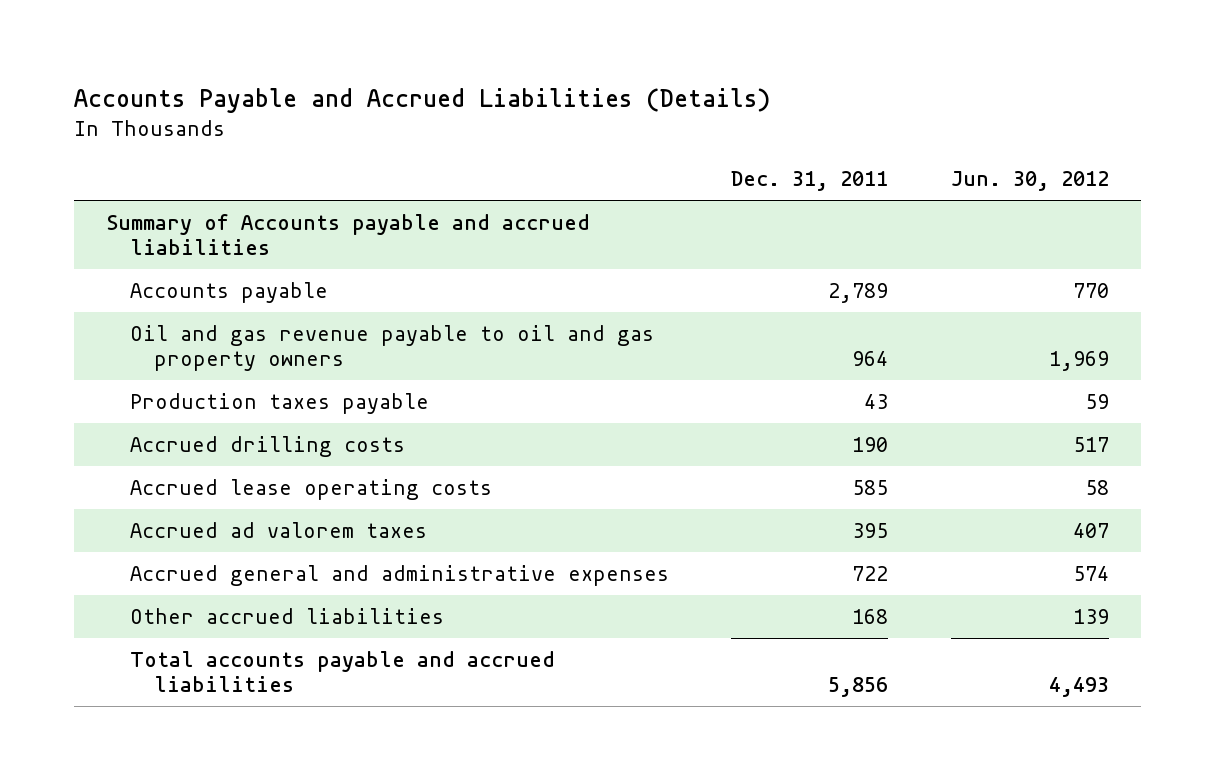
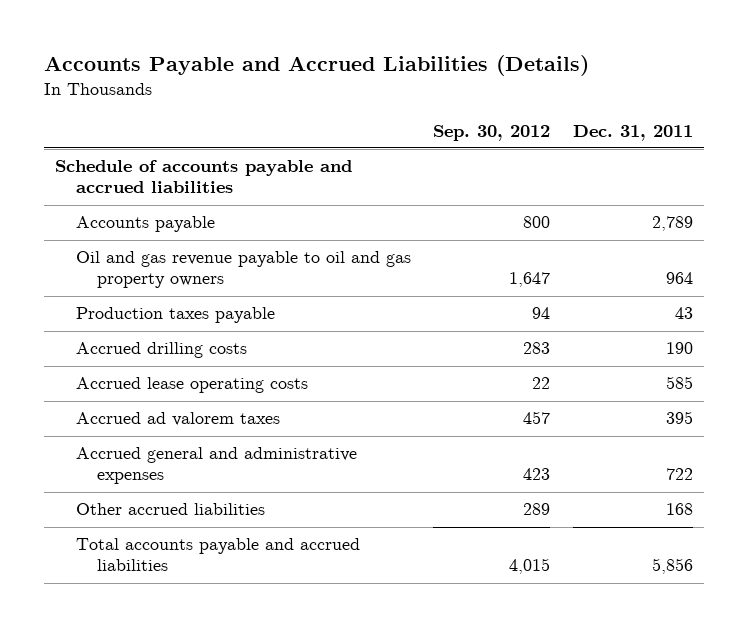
[951,171,1110,192] Jun. 30, 2012 -> none
none -> [433,124,551,141] Sep. 30, 2012
[105,213,590,256] Summary of Accounts payable and accrued liabilities -> [54,160,352,194] Schedule of accounts payable and accrued liabilities

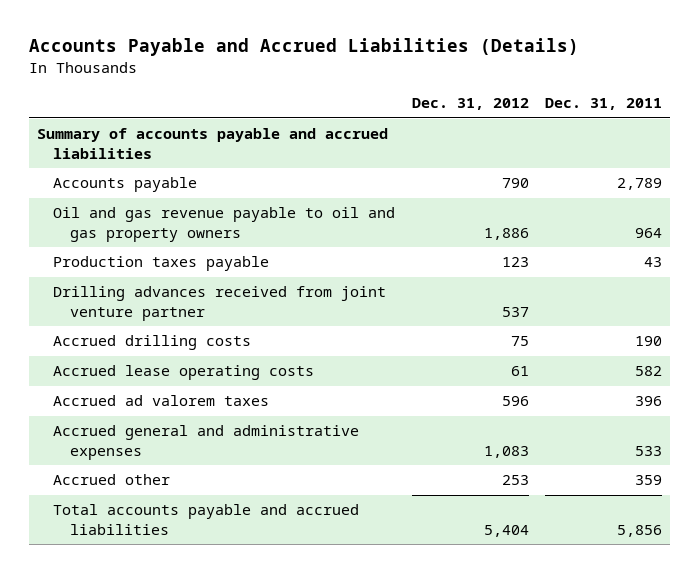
[433,124,551,141] Sep. 30, 2012 -> none
none -> [411,98,529,111] Dec. 31, 2012
[54,160,352,194] Schedule of accounts payable and accrued liabilities -> [36,128,388,159] Summary of accounts payable and accrued liabilities
none -> [53,286,387,321] Drilling advances received from joint venture partner
[665,376,693,390] 585 -> [634,366,662,377] 582
[665,411,693,425] 395 -> [634,396,662,407] 396
[665,468,693,481] 722 -> [634,445,662,456] 533
[75,503,265,516] Other accrued liabilities -> [53,474,171,486] Accrued other
[665,503,693,516] 168 -> [634,475,662,486] 359

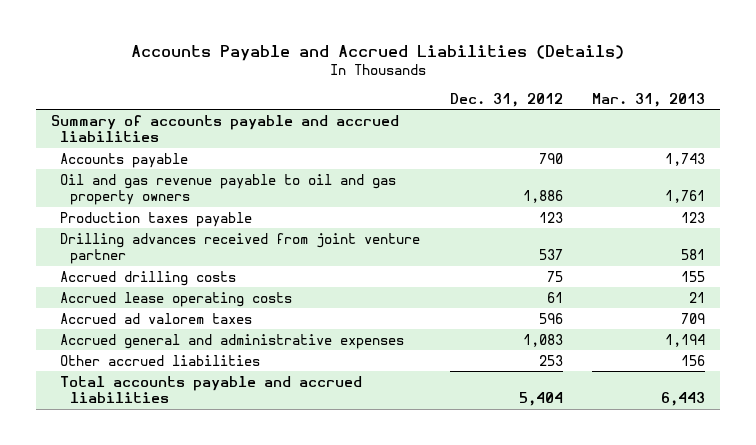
[544,98,662,111] Dec. 31, 2011 -> none
none -> [591,92,705,107] Mar. 31, 2013
[53,474,171,486] Accrued other -> [60,354,261,366] Other accrued liabilities

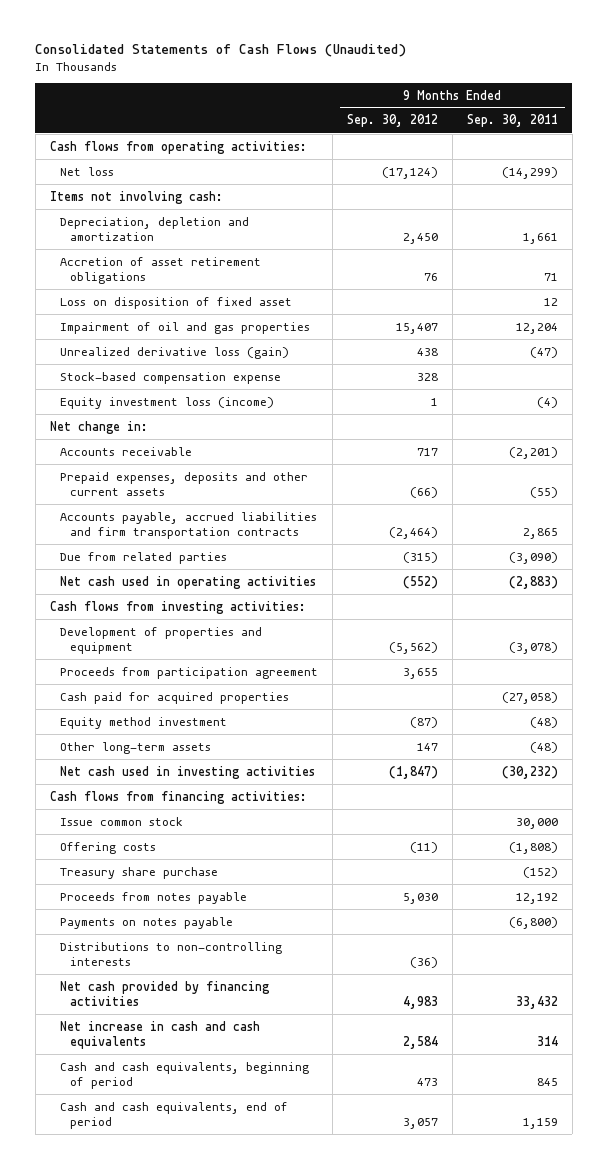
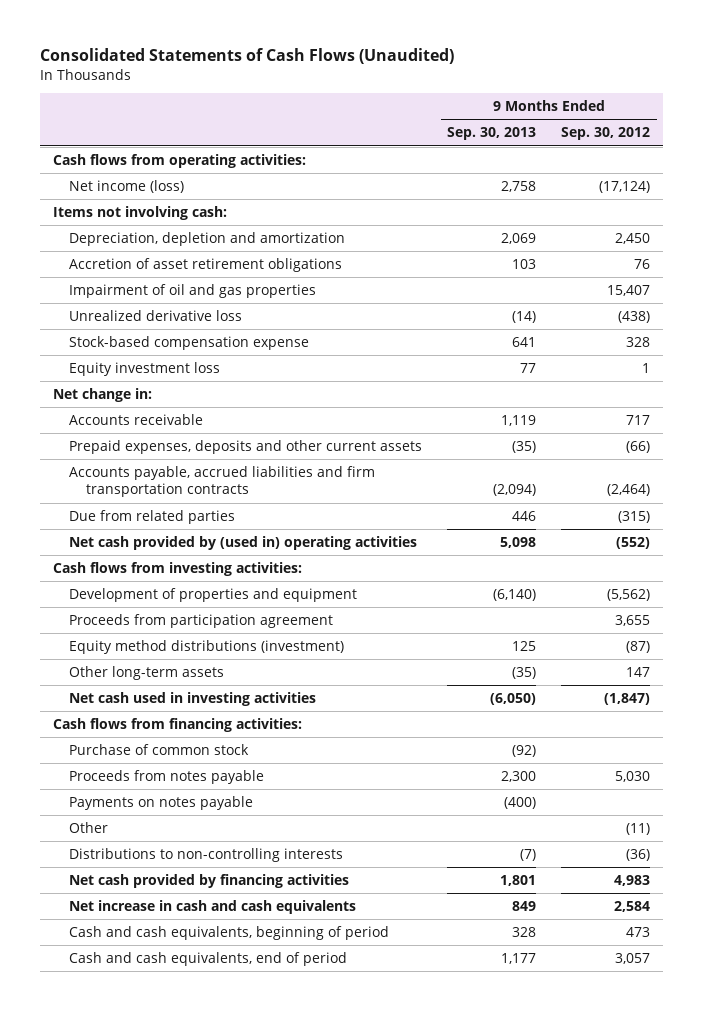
[466,114,558,128] Sep. 30, 2011 -> none
none -> [447,127,537,141] Sep. 30, 2013
[59,166,114,176] Net loss -> [69,179,185,193] Net income (loss)
[59,296,292,309] Loss on disposition of fixed asset -> none
[59,346,289,359] Unrealized derivative loss (gain) -> [69,309,243,321] Unrealized derivative loss
[416,347,438,356] 438 -> [618,310,651,323] (438)
[59,396,274,409] Equity investment loss (income) -> [69,361,221,376] Equity investment loss
[59,575,316,589] Net cash used in operating activities -> [69,535,418,550] Net cash provided by (used in) operating activities
[59,691,289,704] Cash paid for acquired properties -> none
[59,716,227,729] Equity method investment -> [69,639,345,654] Equity method distributions (investment)
[59,816,183,826] Issue common stock -> none
[59,841,156,854] Offering costs -> none
[59,866,218,879] Treasury share purchase -> [69,743,250,755] Purchase of common stock
none -> [69,821,109,833] Other

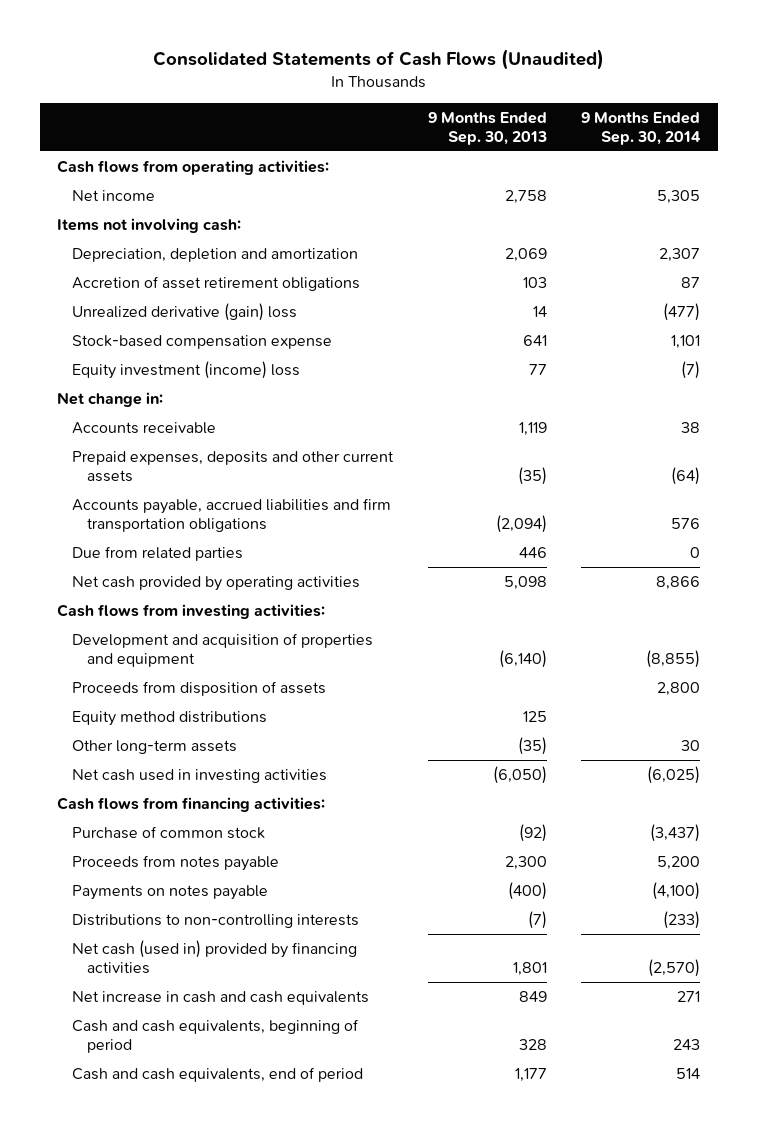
[561,127,651,141] Sep. 30, 2012 -> none
none -> [581,111,702,145] 9 Months Ended Sep. 30, 2014
[69,179,185,193] Net income (loss) -> [72,190,156,202] Net income
[69,283,317,298] Impairment of oil and gas properties -> none
[69,309,243,321] Unrealized derivative loss -> [72,303,298,322] Unrealized derivative (gain) loss
[512,310,537,323] (14) -> [532,306,547,318] 14
[69,361,221,376] Equity investment loss -> [72,361,301,380] Equity investment (income) loss
[69,465,376,498] Accounts payable, accrued liabilities and firm transportation contracts -> [72,498,392,533] Accounts payable, accrued liabilities and firm transportation obligations
[69,535,418,550] Net cash provided by (used in) operating activities -> [72,576,361,592] Net cash provided by operating activities
[69,587,358,602] Development of properties and equipment -> [72,633,374,668] Development and acquisition of properties and equipment
[69,613,334,628] Proceeds from participation agreement -> [72,681,327,697] Proceeds from disposition of assets
[69,639,345,654] Equity method distributions (investment) -> [72,711,268,727] Equity method distributions
[69,821,109,833] Other -> none
[69,873,350,888] Net cash provided by financing activities -> [72,940,358,975] Net cash (used in) provided by financing activities

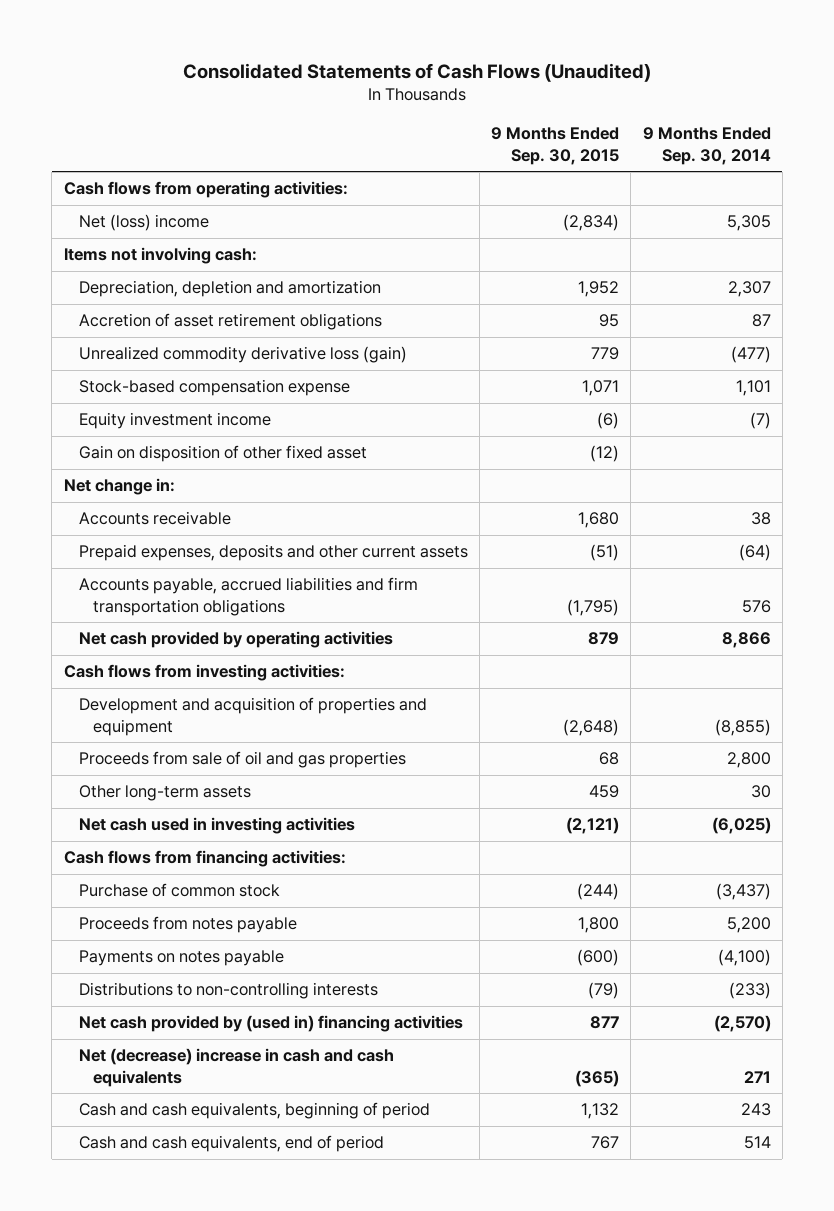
[427,111,547,145] 9 Months Ended Sep. 30, 2013 -> none
none -> [491,127,620,165] 9 Months Ended Sep. 30, 2015
[72,190,156,202] Net income -> [78,214,209,232] Net (loss) income
[72,303,298,322] Unrealized derivative (gain) loss -> [78,346,407,364] Unrealized commodity derivative loss (gain)
[72,361,301,380] Equity investment (income) loss -> [78,412,271,430] Equity investment income
none -> [78,445,367,463] Gain on disposition of other fixed asset
[72,546,244,562] Due from related parties -> none
[72,711,268,727] Equity method distributions -> none
[72,681,327,697] Proceeds from disposition of assets -> [78,751,406,769] Proceeds from sale of oil and gas properties
[72,940,358,975] Net cash (used in) provided by financing activities -> [78,1015,463,1033] Net cash provided by (used in) financing activities
[72,991,370,1006] Net increase in cash and cash equivalents -> [78,1048,394,1087] Net (decrease) increase in cash and cash equivalents

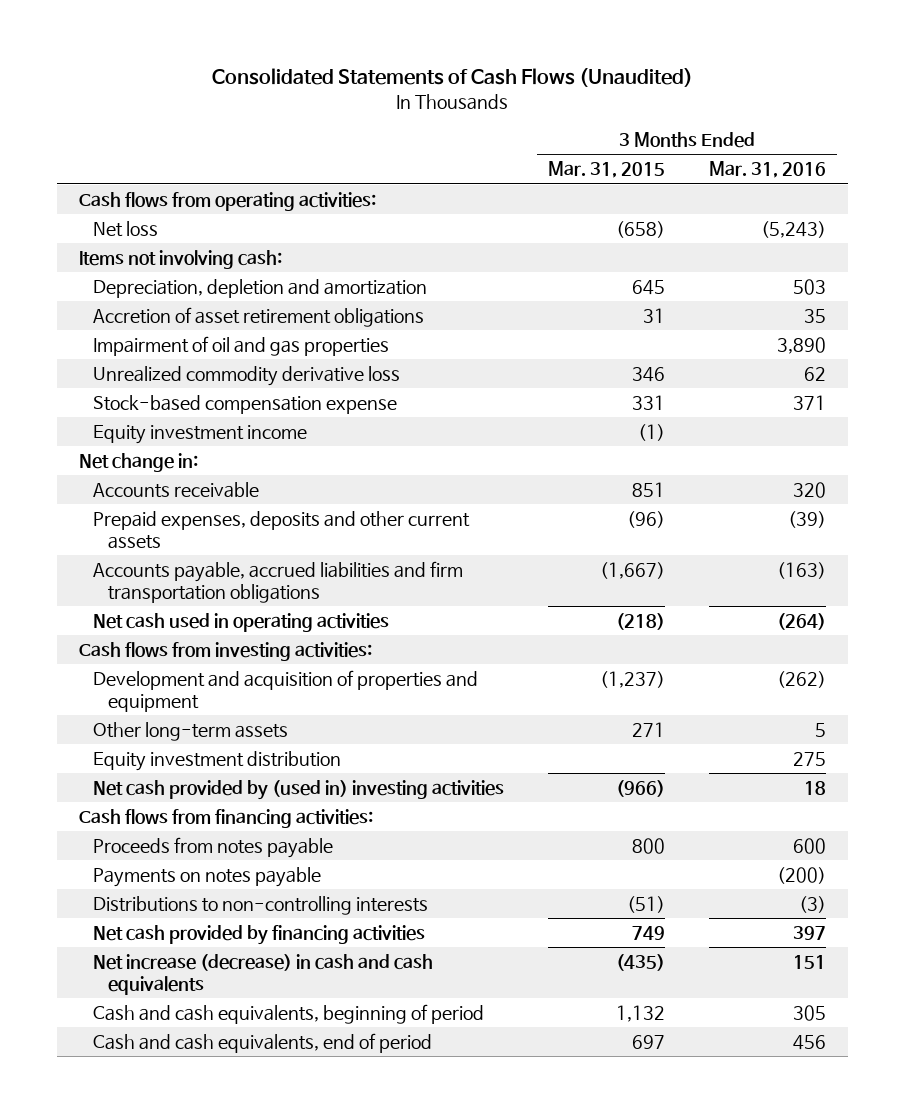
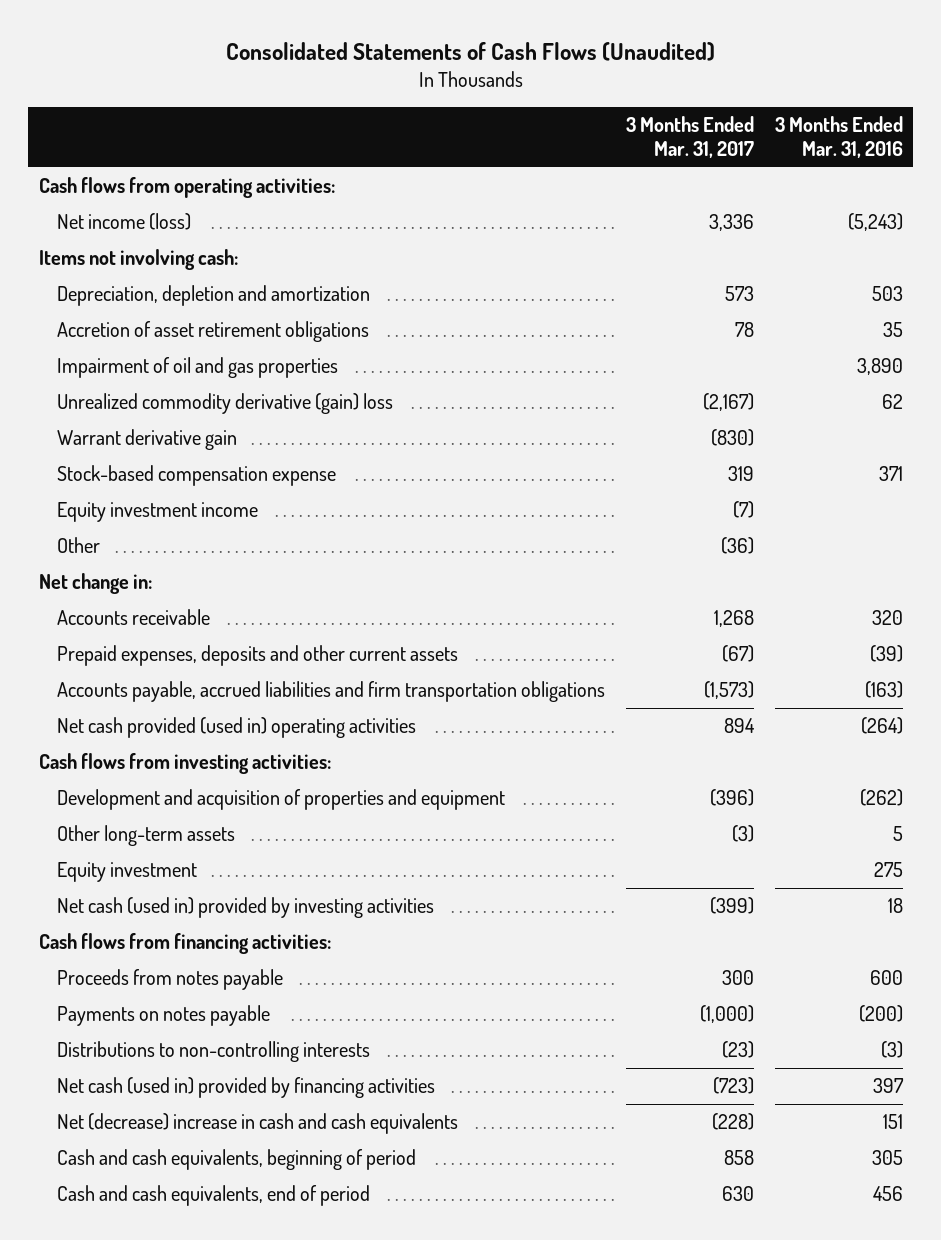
[548,161,666,179] Mar. 31, 2015 -> none
none -> [625,116,754,159] 3 Months Ended Mar. 31, 2017
[93,220,159,237] Net loss -> [56,213,191,231] Net income (loss)
[93,365,401,386] Unrealized commodity derivative loss -> [56,393,393,415] Unrealized commodity derivative (gain) loss
none -> [56,429,237,451] Warrant derivative gain
none -> [56,537,100,554] Other
[93,612,390,632] Net cash used in operating activities -> [56,717,416,739] Net cash provided (used in) operating activities
[93,750,342,771] Equity investment distribution -> [56,862,197,883] Equity investment
[93,779,505,800] Net cash provided by (used in) investing activities -> [56,897,434,919] Net cash (used in) provided by investing activities
[93,924,426,945] Net cash provided by financing activities -> [56,1077,435,1099] Net cash (used in) provided by financing activities
[93,953,434,995] Net increase (decrease) in cash and cash equivalents -> [56,1113,458,1135] Net (decrease) increase in cash and cash equivalents

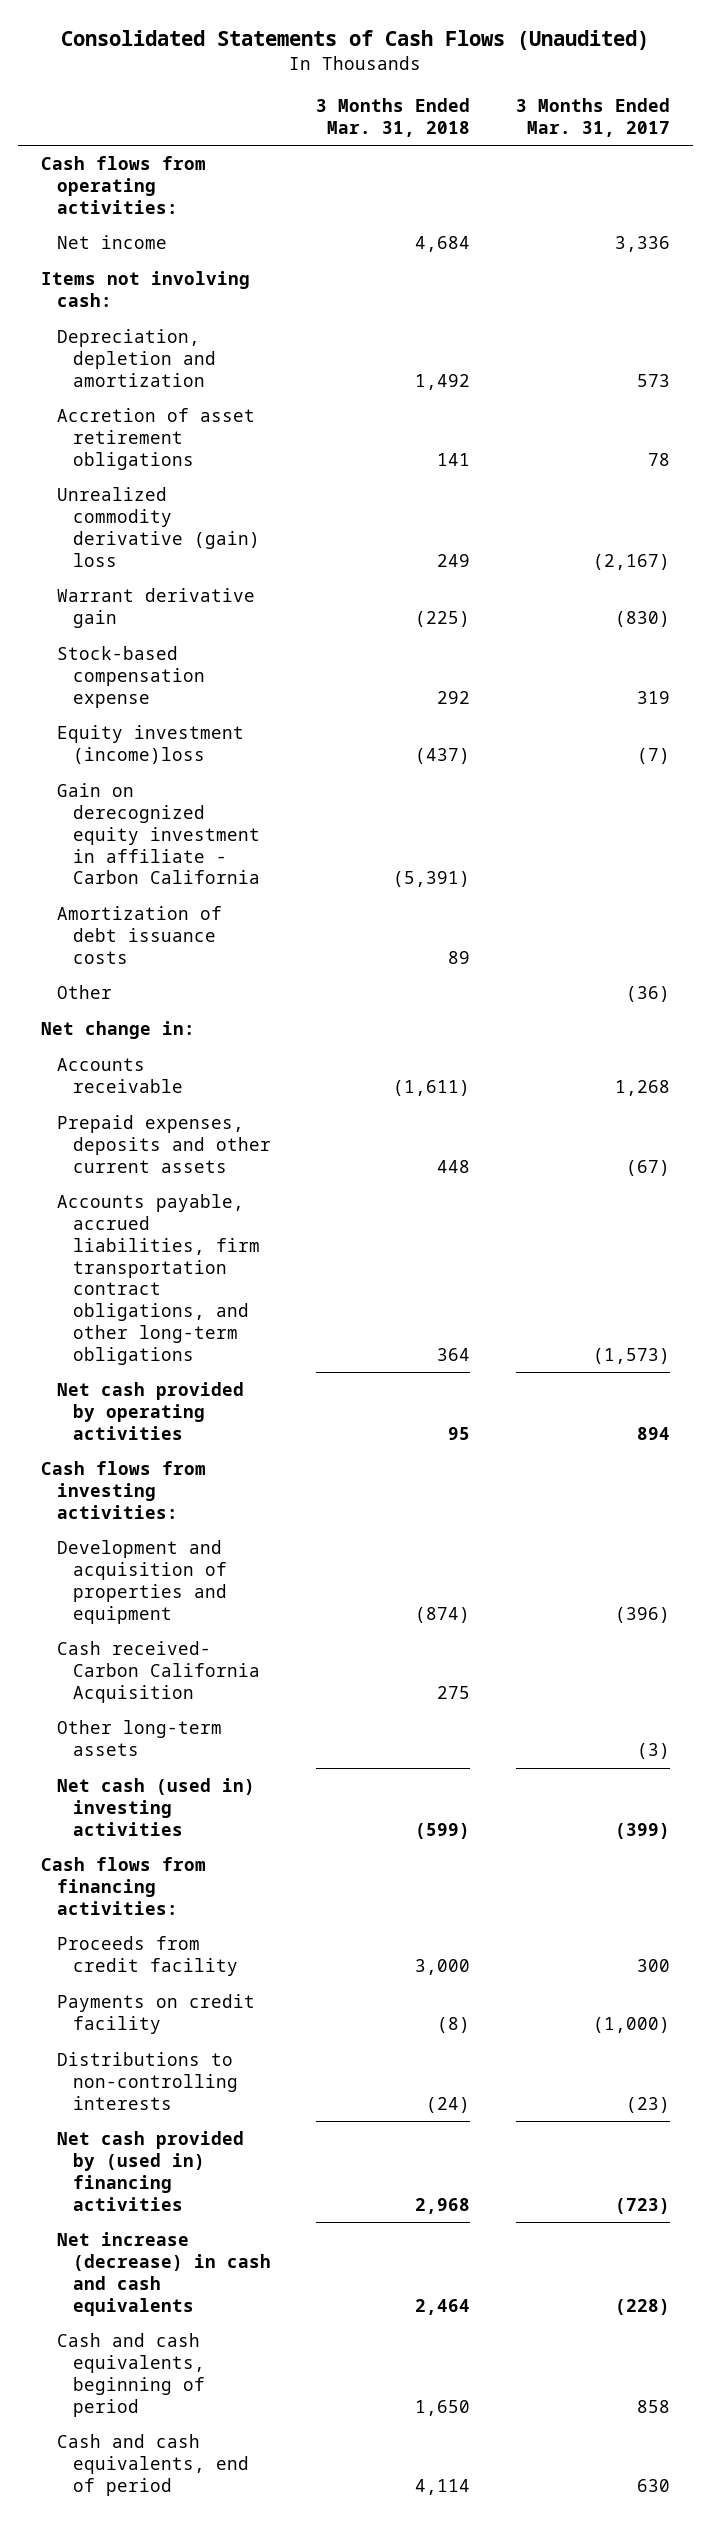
[774,116,903,159] 3 Months Ended Mar. 31, 2016 -> none
none -> [316,97,471,137] 3 Months Ended Mar. 31, 2018
[56,213,191,231] Net income (loss) -> [56,235,167,250] Net income
[56,357,338,379] Impairment of oil and gas properties -> none
[56,502,258,523] Equity investment income -> [56,725,244,765] Equity investment (income)loss
none -> [56,783,260,885] Gain on derecognized equity investment in affiliate - Carbon California
none -> [56,906,222,964] Amortization of debt issuance costs
[56,681,605,703] Accounts payable, accrued liabilities and firm transportation obligations -> [56,1194,260,1365] Accounts payable, accrued liabilities, firm transportation contract obligations, and other long-term obligations
[56,717,416,739] Net cash provided (used in) operating activities -> [56,1382,244,1440] Net cash provided by operating activities
none -> [56,1641,260,1703] Cash received- Carbon California Acquisition
[56,862,197,883] Equity investment -> none
[56,897,434,919] Net cash (used in) provided by investing activities -> [56,1778,255,1836] Net cash (used in) investing activities
[56,969,283,991] Proceeds from notes payable -> none
[56,1005,270,1027] Payments on notes payable -> none
none -> [56,1936,238,1977] Proceeds from credit facility
none -> [56,1994,255,2035] Payments on credit facility
[56,1077,435,1099] Net cash (used in) provided by financing activities -> [56,2131,244,2211] Net cash provided by (used in) financing activities
[56,1113,458,1135] Net (decrease) increase in cash and cash equivalents -> [56,2232,271,2316] Net increase (decrease) in cash and cash equivalents

